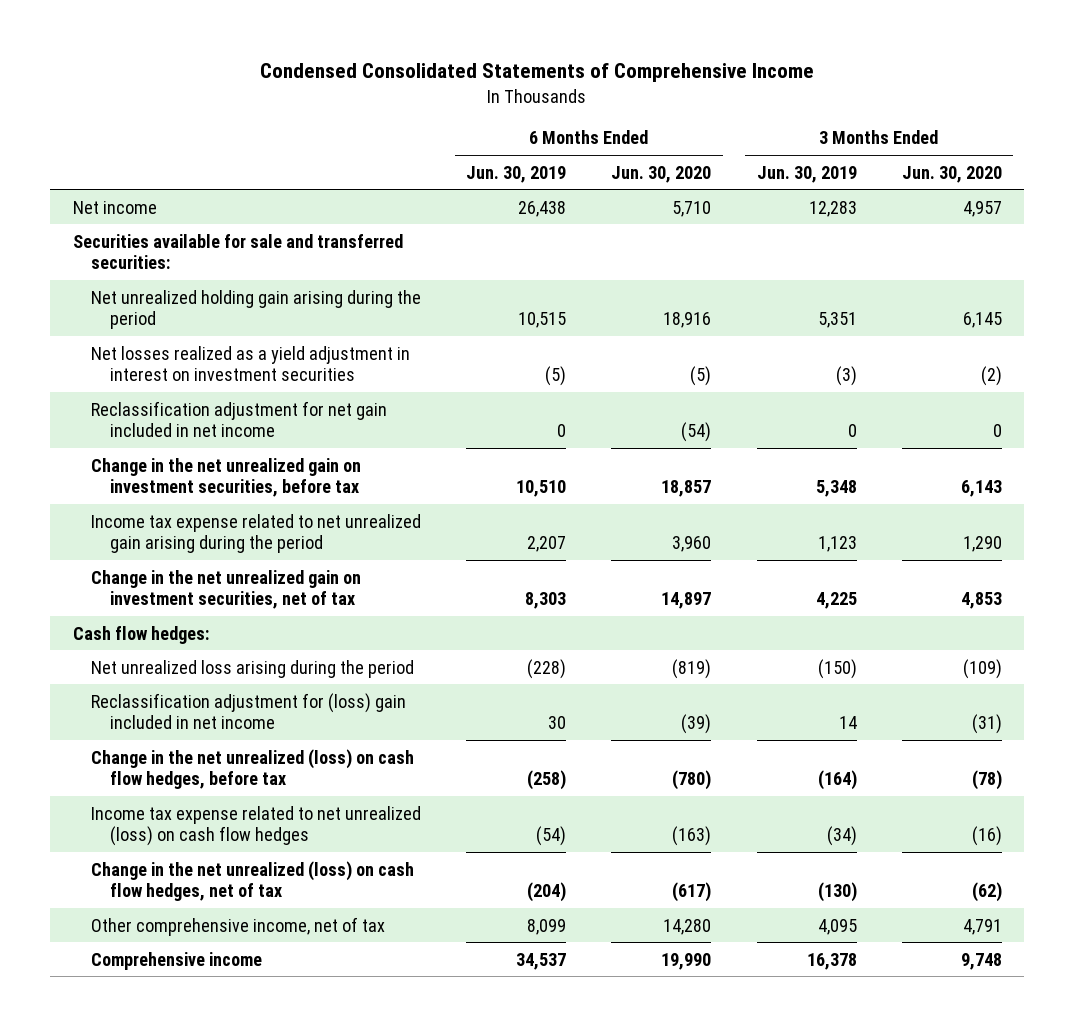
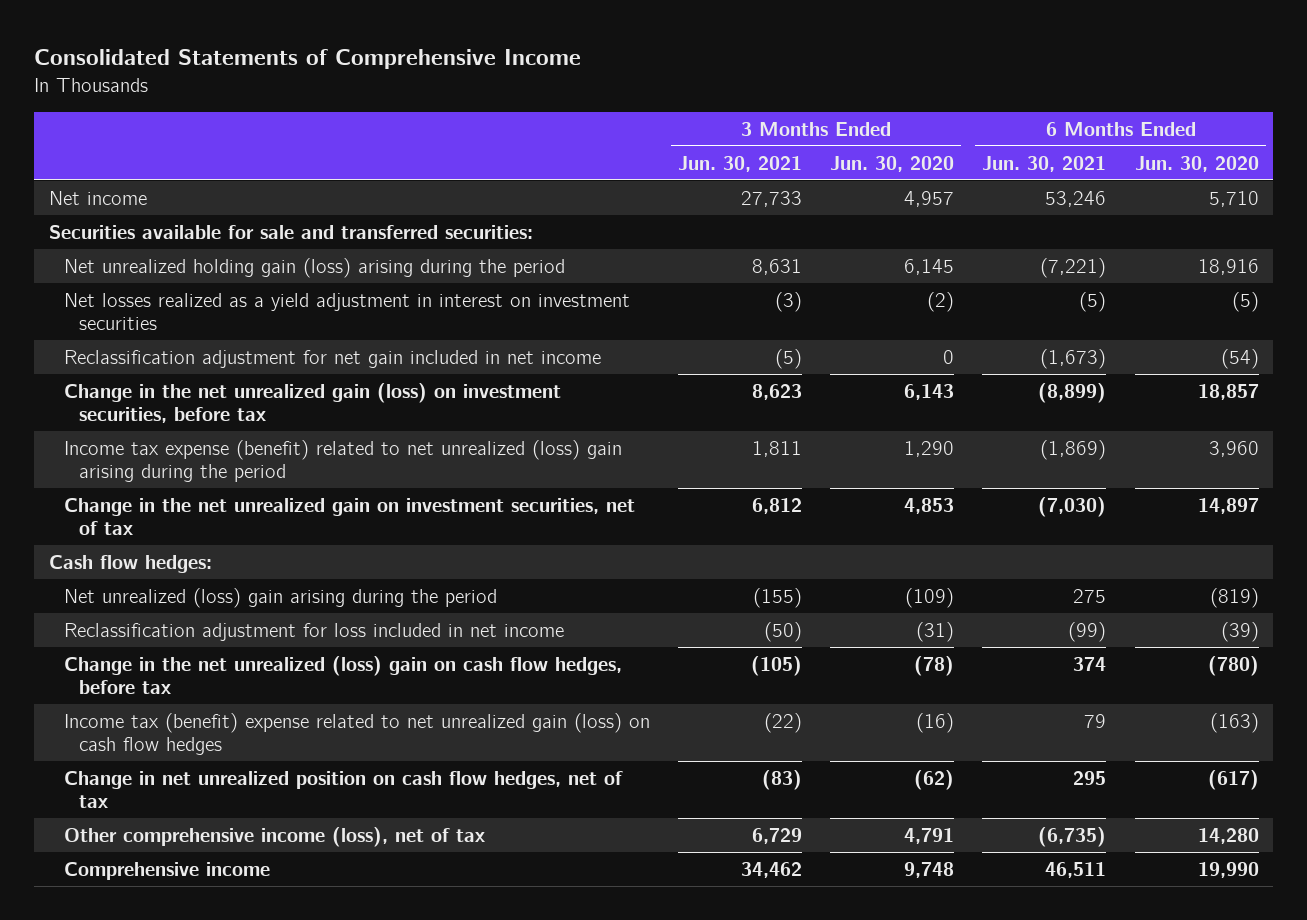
[260,63,815,83] Condensed Consolidated Statements of Comprehensive Income -> [34,49,582,70] Consolidated Statements of Comprehensive Income
[466,165,567,183] Jun. 30, 2019 -> none
[756,165,857,183] Jun. 30, 2019 -> none
none -> [678,155,803,172] Jun. 30, 2021
none -> [982,155,1107,172] Jun. 30, 2021
[91,289,422,330] Net unrealized holding gain arising during the period -> [63,257,565,278] Net unrealized holding gain (loss) arising during the period
[91,457,362,498] Change in the net unrealized gain on investment securities, before tax -> [63,382,561,424] Change in the net unrealized gain (loss) on investment securities, before tax
[91,513,422,554] Income tax expense related to net unrealized gain arising during the period -> [63,439,622,483] Income tax expense (benefit) related to net unrealized (loss) gain arising during the period
[91,659,415,678] Net unrealized loss arising during the period -> [63,587,497,608] Net unrealized (loss) gain arising during the period
[91,692,407,730] Reclassification adjustment for (loss) gain included in net income -> [63,622,564,641] Reclassification adjustment for loss included in net income
[91,748,415,790] Change in the net unrealized (loss) on cash flow hedges, before tax -> [63,655,622,695] Change in the net unrealized (loss) gain on cash flow hedges, before tax
[91,805,422,847] Income tax expense related to net unrealized (loss) on cash flow hedges -> [63,712,650,756] Income tax (benefit) expense related to net unrealized gain (loss) on cash flow hedges
[91,860,415,902] Change in the net unrealized (loss) on cash flow hedges, net of tax -> [63,770,623,809] Change in net unrealized position on cash flow hedges, net of tax
[91,916,386,936] Other comprehensive income, net of tax -> [63,826,485,847] Other comprehensive income (loss), net of tax

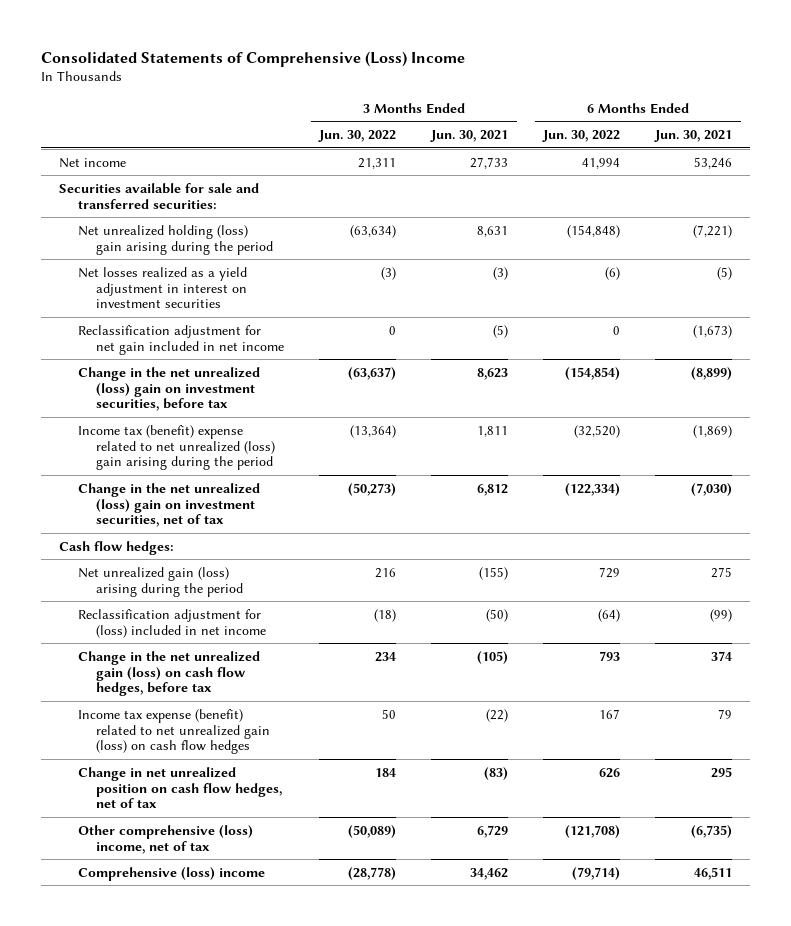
[34,49,582,70] Consolidated Statements of Comprehensive Income -> [41,50,466,67] Consolidated Statements of Comprehensive (Loss) Income
[830,155,955,172] Jun. 30, 2020 -> none
[1134,155,1259,172] Jun. 30, 2020 -> none
none -> [318,130,397,143] Jun. 30, 2022
none -> [542,130,621,143] Jun. 30, 2022
[63,257,565,278] Net unrealized holding gain (loss) arising during the period -> [77,224,274,255] Net unrealized holding (loss) gain arising during the period
[63,382,561,424] Change in the net unrealized gain (loss) on investment securities, before tax -> [77,366,260,412] Change in the net unrealized (loss) gain on investment securities, before tax
[63,439,622,483] Income tax expense (benefit) related to net unrealized (loss) gain arising during the period -> [77,424,276,471] Income tax (benefit) expense related to net unrealized (loss) gain arising during the period
[63,497,635,536] Change in the net unrealized gain on investment securities, net of tax -> [77,482,260,528] Change in the net unrealized (loss) gain on investment securities, net of tax
[63,587,497,608] Net unrealized (loss) gain arising during the period -> [77,566,244,597] Net unrealized gain (loss) arising during the period
[63,622,564,641] Reclassification adjustment for loss included in net income -> [77,608,267,638] Reclassification adjustment for (loss) included in net income
[63,655,622,695] Change in the net unrealized (loss) gain on cash flow hedges, before tax -> [77,650,260,697] Change in the net unrealized gain (loss) on cash flow hedges, before tax
[63,712,650,756] Income tax (benefit) expense related to net unrealized gain (loss) on cash flow hedges -> [77,708,271,755] Income tax expense (benefit) related to net unrealized gain (loss) on cash flow hedges
[63,826,485,847] Other comprehensive income (loss), net of tax -> [77,824,253,854] Other comprehensive (loss) income, net of tax
[63,861,270,880] Comprehensive income -> [77,866,265,881] Comprehensive (loss) income

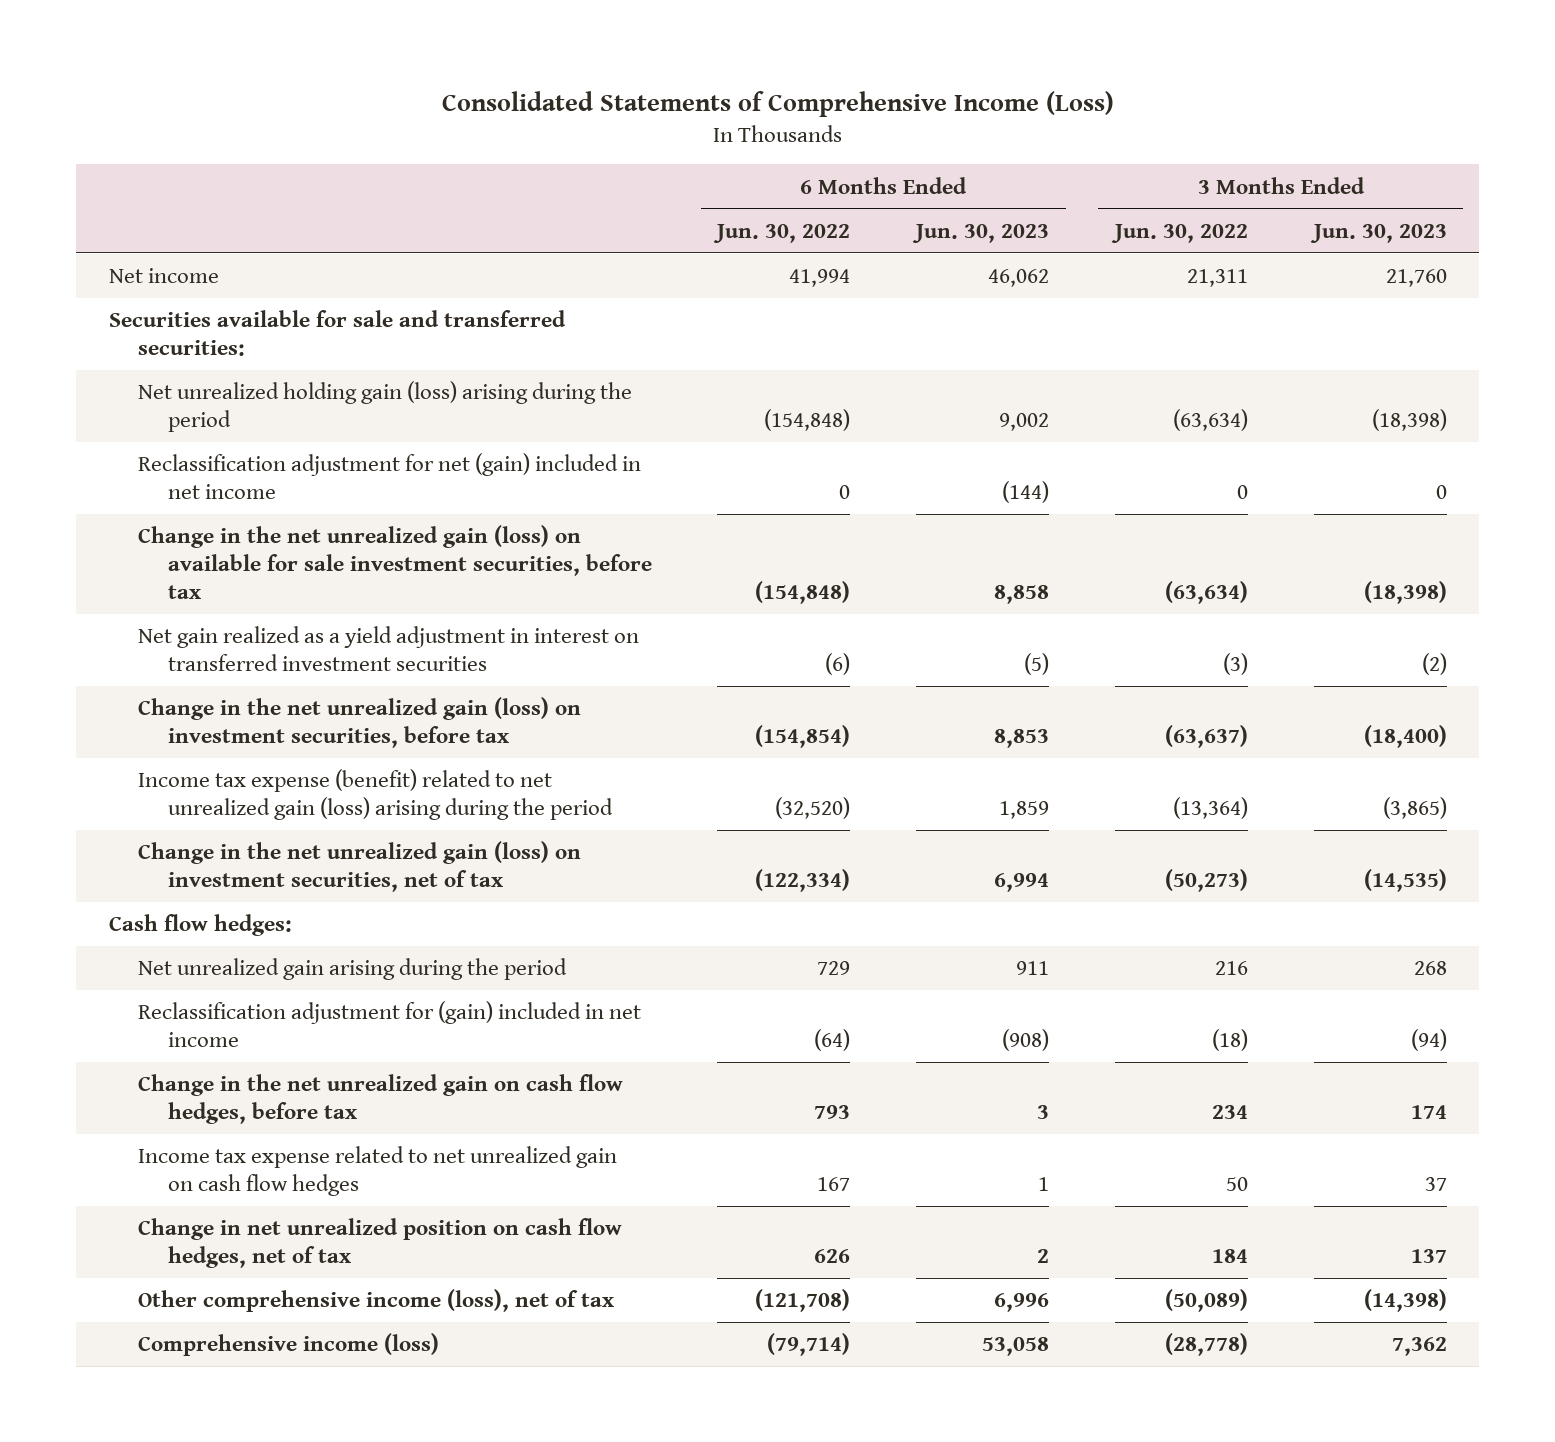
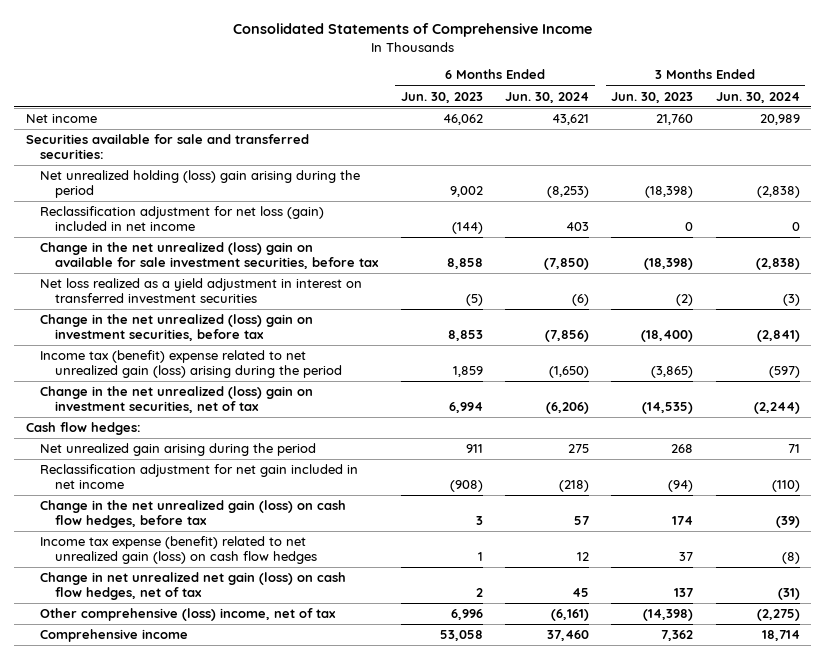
[441,91,1114,118] Consolidated Statements of Comprehensive Income (Loss) -> [232,23,592,38] Consolidated Statements of Comprehensive Income
[713,223,851,243] Jun. 30, 2022 -> none
[1110,223,1248,243] Jun. 30, 2022 -> none
none -> [505,91,590,103] Jun. 30, 2024
none -> [715,91,800,103] Jun. 30, 2024
[138,381,633,433] Net unrealized holding gain (loss) arising during the period -> [40,170,361,199] Net unrealized holding (loss) gain arising during the period
[138,453,642,500] Reclassification adjustment for net (gain) included in net income -> [40,206,325,232] Reclassification adjustment for net loss (gain) included in net income
[138,525,652,600] Change in the net unrealized gain (loss) on available for sale investment securities, before tax -> [40,242,380,270] Change in the net unrealized (loss) gain on available for sale investment securities, before tax
[138,626,640,672] Net gain realized as a yield adjustment in interest on transferred investment securities -> [40,278,363,304] Net loss realized as a yield adjustment in interest on transferred investment securities
[138,697,582,749] Change in the net unrealized gain (loss) on investment securities, before tax -> [40,314,314,342] Change in the net unrealized (loss) gain on investment securities, before tax
[138,769,613,821] Income tax expense (benefit) related to net unrealized gain (loss) arising during the period -> [40,350,343,379] Income tax (benefit) expense related to net unrealized gain (loss) arising during the period
[138,841,582,893] Change in the net unrealized gain (loss) on investment securities, net of tax -> [40,386,314,414] Change in the net unrealized (loss) gain on investment securities, net of tax
[138,1001,642,1048] Reclassification adjustment for (gain) included in net income -> [40,464,359,490] Reclassification adjustment for net gain included in net income
[138,1074,624,1125] Change in the net unrealized gain on cash flow hedges, before tax -> [40,500,347,529] Change in the net unrealized gain (loss) on cash flow hedges, before tax
[138,1146,618,1197] Income tax expense related to net unrealized gain on cash flow hedges -> [40,536,318,565] Income tax expense (benefit) related to net unrealized gain (loss) on cash flow hedges
[138,1218,623,1269] Change in net unrealized position on cash flow hedges, net of tax -> [40,572,347,601] Change in net unrealized net gain (loss) on cash flow hedges, net of tax
[138,1289,615,1313] Other comprehensive income (loss), net of tax -> [40,608,337,622] Other comprehensive (loss) income, net of tax
[138,1333,440,1357] Comprehensive income (loss) -> [40,629,189,643] Comprehensive income

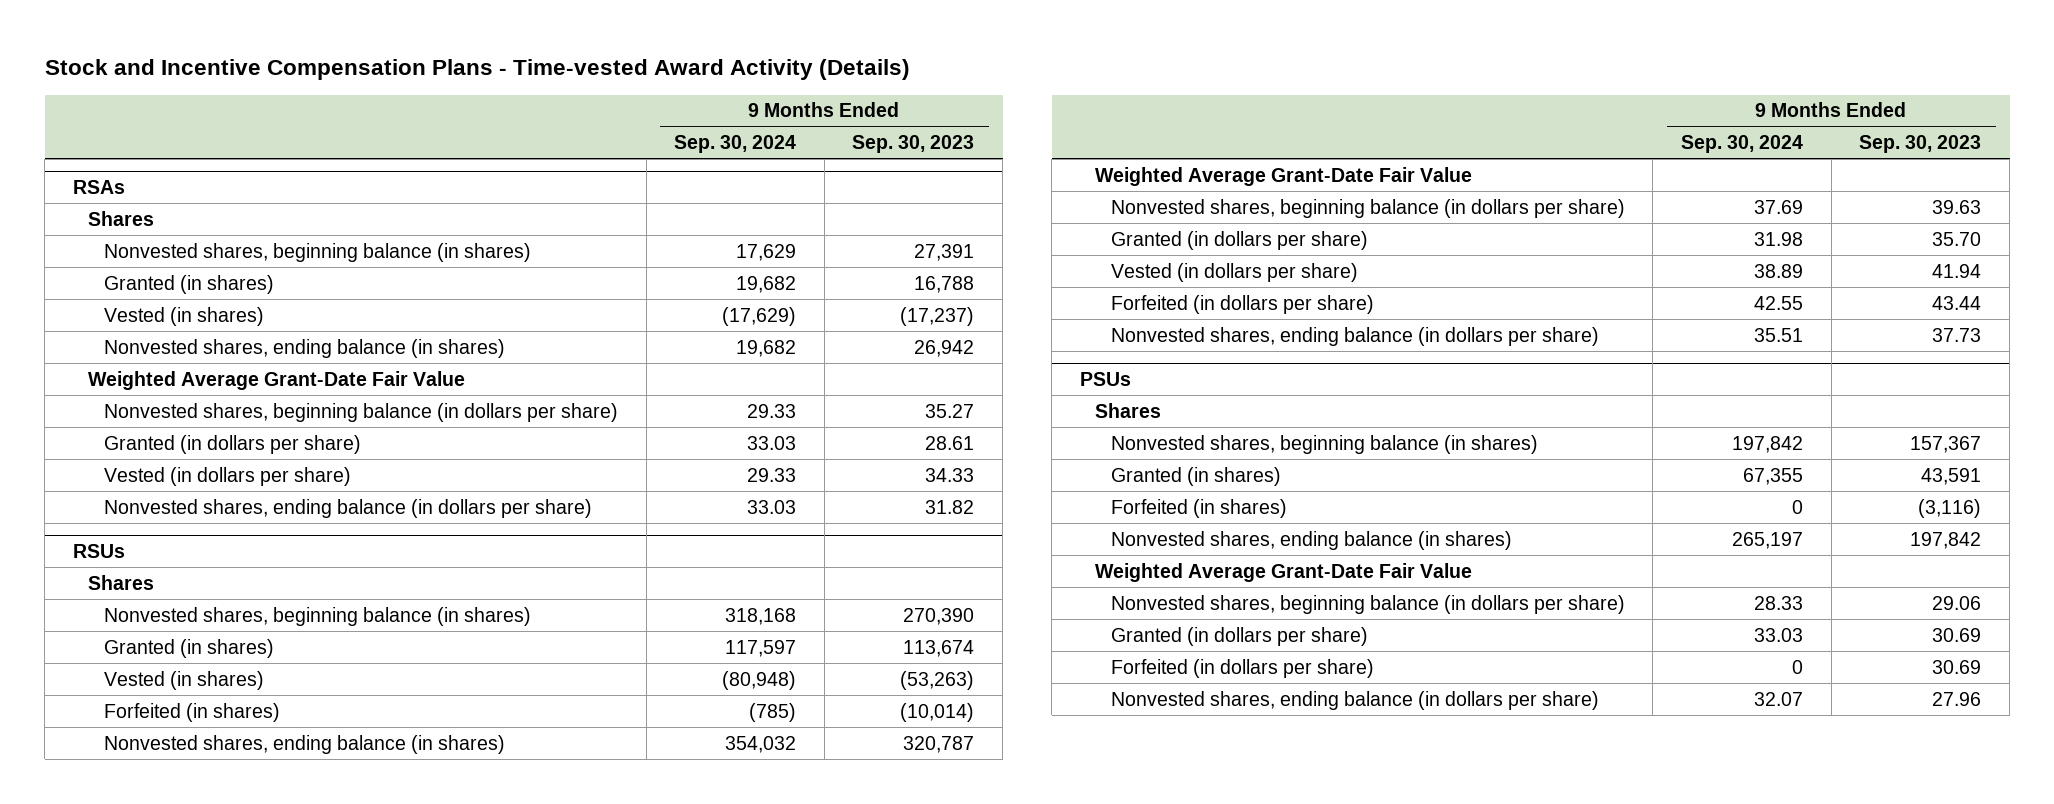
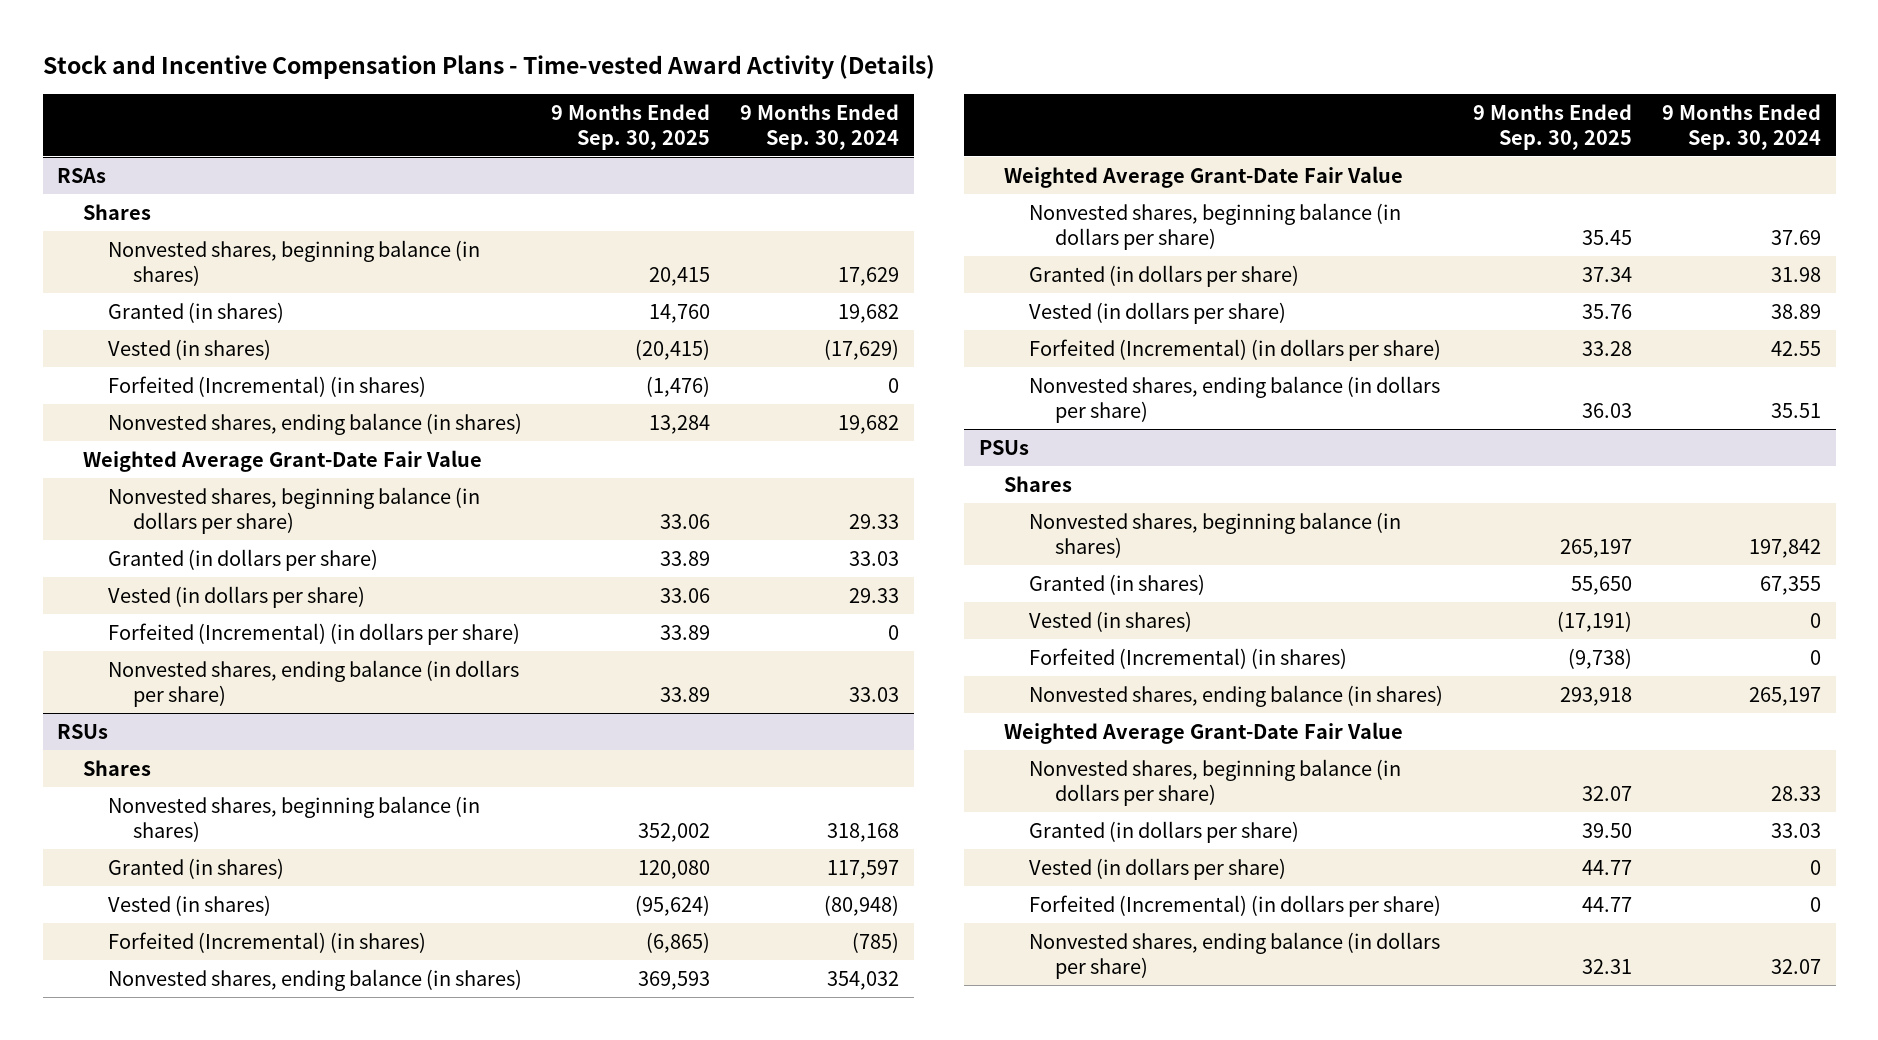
[852,135,975,154] Sep. 30, 2023 -> none
none -> [551,103,711,150] 9 Months Ended Sep. 30, 2025
none -> [107,375,426,397] Forfeited (Incremental) (in shares)
none -> [107,622,520,645] Forfeited (Incremental) (in dollars per share)
[103,702,280,722] Forfeited (in shares) -> [107,931,426,953] Forfeited (Incremental) (in shares)
[1110,294,1374,314] Forfeited (in dollars per share) -> [1029,338,1442,361] Forfeited (Incremental) (in dollars per share)
none -> [1029,610,1193,632] Vested (in shares)
[1110,498,1287,518] Forfeited (in shares) -> [1029,647,1348,669] Forfeited (Incremental) (in shares)
none -> [1029,857,1287,880] Vested (in dollars per share)
[1110,658,1374,678] Forfeited (in dollars per share) -> [1029,894,1442,917] Forfeited (Incremental) (in dollars per share)

